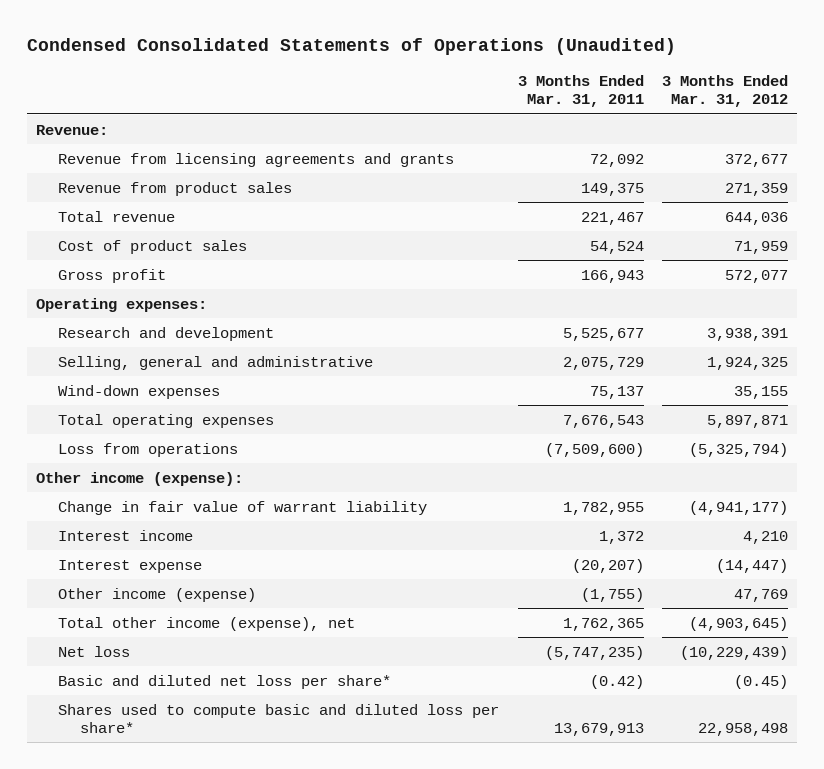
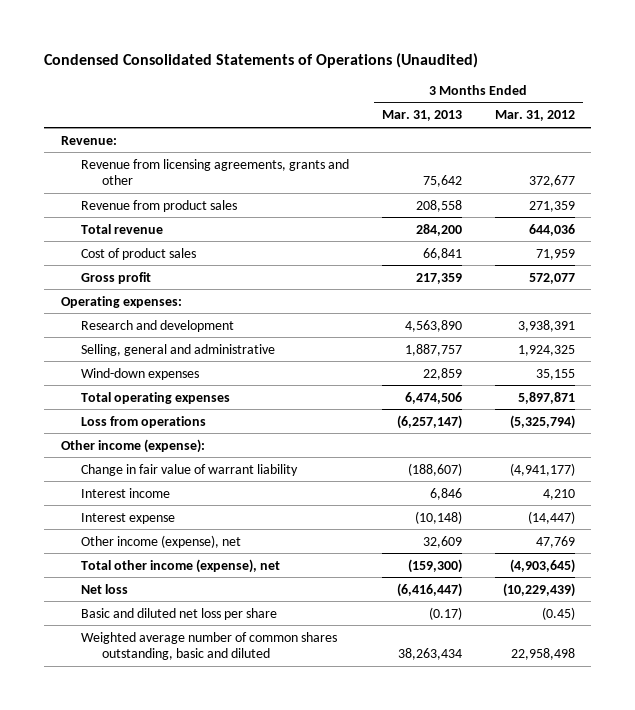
[517,75,644,108] 3 Months Ended Mar. 31, 2011 -> none
none -> [381,110,462,122] Mar. 31, 2013
[58,152,455,167] Revenue from licensing agreements and grants -> [81,158,350,185] Revenue from licensing agreements, grants and other
[58,587,257,602] Other income (expense) -> [81,534,242,548] Other income (expense), net
[58,674,392,689] Basic and diluted net loss per share* -> [81,607,278,620] Basic and diluted net loss per share
[58,703,500,733] Shares used to compute basic and diluted loss per share* -> [81,631,338,660] Weighted average number of common shares outstanding, basic and diluted

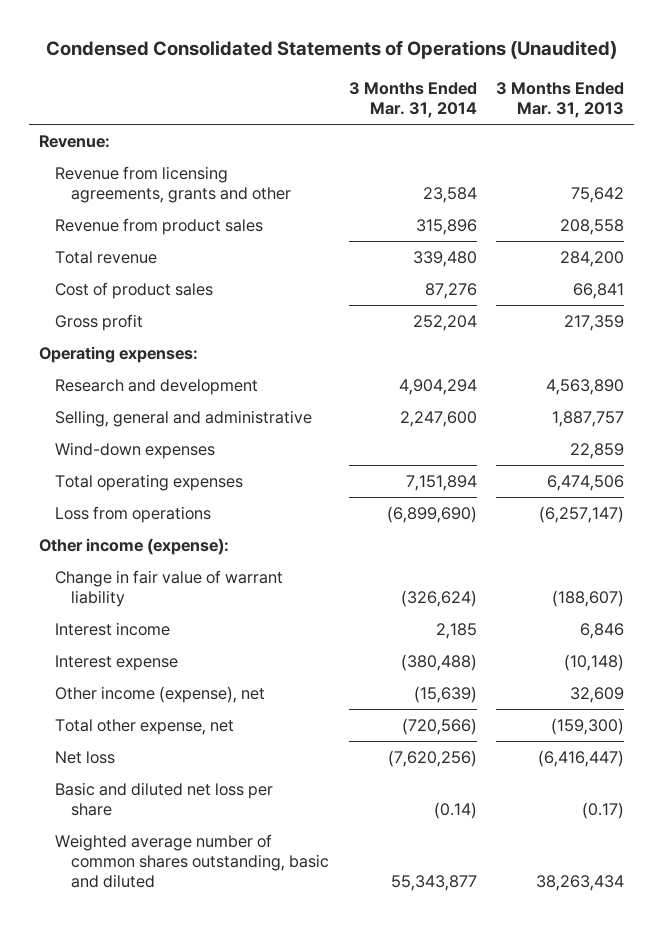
[494,110,575,122] Mar. 31, 2012 -> none
none -> [348,81,477,118] 3 Months Ended Mar. 31, 2014
[81,558,281,573] Total other income (expense), net -> [55,719,235,736] Total other expense, net

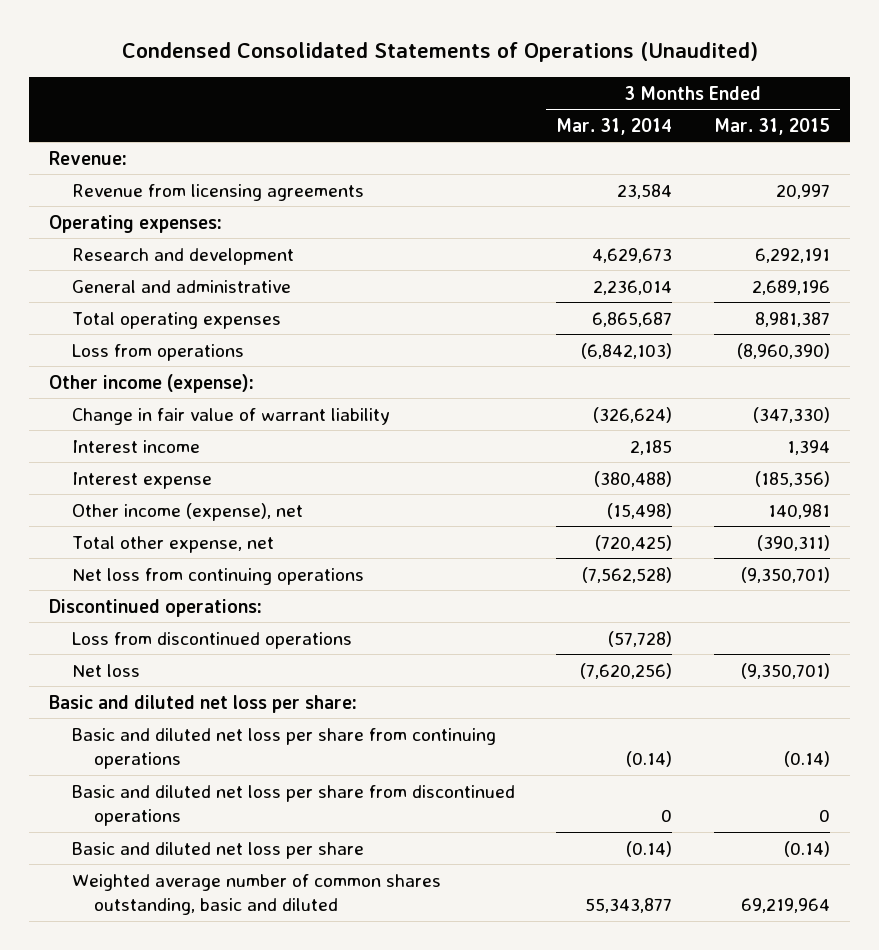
[496,81,625,118] 3 Months Ended Mar. 31, 2013 -> none
none -> [713,117,830,135] Mar. 31, 2015
[55,166,292,204] Revenue from licensing agreements, grants and other -> none
[55,218,264,236] Revenue from product sales -> none
[55,282,214,300] Cost of product sales -> none
[55,314,144,332] Gross profit -> none
[55,251,158,265] Total revenue -> [71,183,364,201] Revenue from licensing agreements
[412,251,477,268] 339,480 -> [617,183,673,199] 23,584
[55,442,216,460] Wind-down expenses -> none
[398,379,477,396] 4,904,294 -> [592,247,673,263] 4,629,673
[55,410,313,428] Selling, general and administrative -> [71,279,291,293] General and administrative
[399,411,477,428] 2,247,600 -> [593,279,673,295] 2,236,014
[405,475,477,492] 7,151,894 -> [592,311,673,327] 6,865,687
[386,506,477,524] (6,899,690) -> [581,342,673,359] (6,842,103)
[413,686,477,704] (15,639) -> [607,502,673,519] (15,498)
[401,718,477,736] (720,566) -> [595,534,673,551] (720,425)
none -> [71,567,364,585] Net loss from continuing operations
none -> [49,598,263,617] Discontinued operations:
none -> [71,631,352,649] Loss from discontinued operations
none -> [49,694,358,713] Basic and diluted net loss per share:
none -> [71,727,496,769] Basic and diluted net loss per share from continuing operations
none -> [71,784,515,826] Basic and diluted net loss per share from discontinued operations

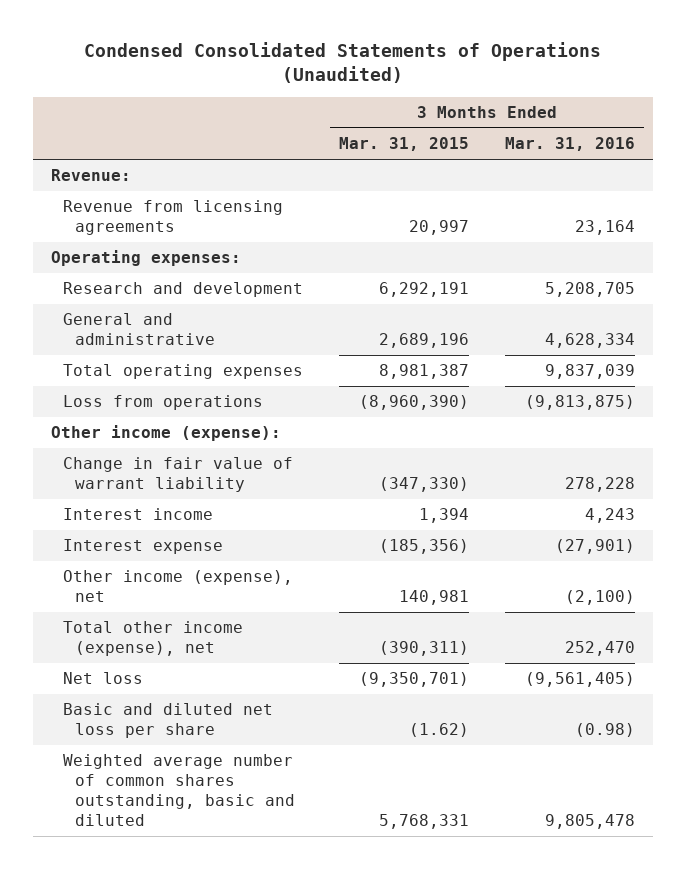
[556,117,673,135] Mar. 31, 2014 -> none
none -> [504,137,635,152] Mar. 31, 2016
[71,567,364,585] Net loss from continuing operations -> none
[49,598,263,617] Discontinued operations: -> none
[71,631,352,649] Loss from discontinued operations -> none
[71,535,274,553] Total other expense, net -> [62,621,243,657] Total other income (expense), net
[49,694,358,713] Basic and diluted net loss per share: -> none
[71,727,496,769] Basic and diluted net loss per share from continuing operations -> none
[71,784,515,826] Basic and diluted net loss per share from discontinued operations -> none
[783,840,830,857] (0.14) -> [408,723,469,738] (1.62)
[740,897,830,913] 69,219,964 -> [378,814,469,830] 5,768,331

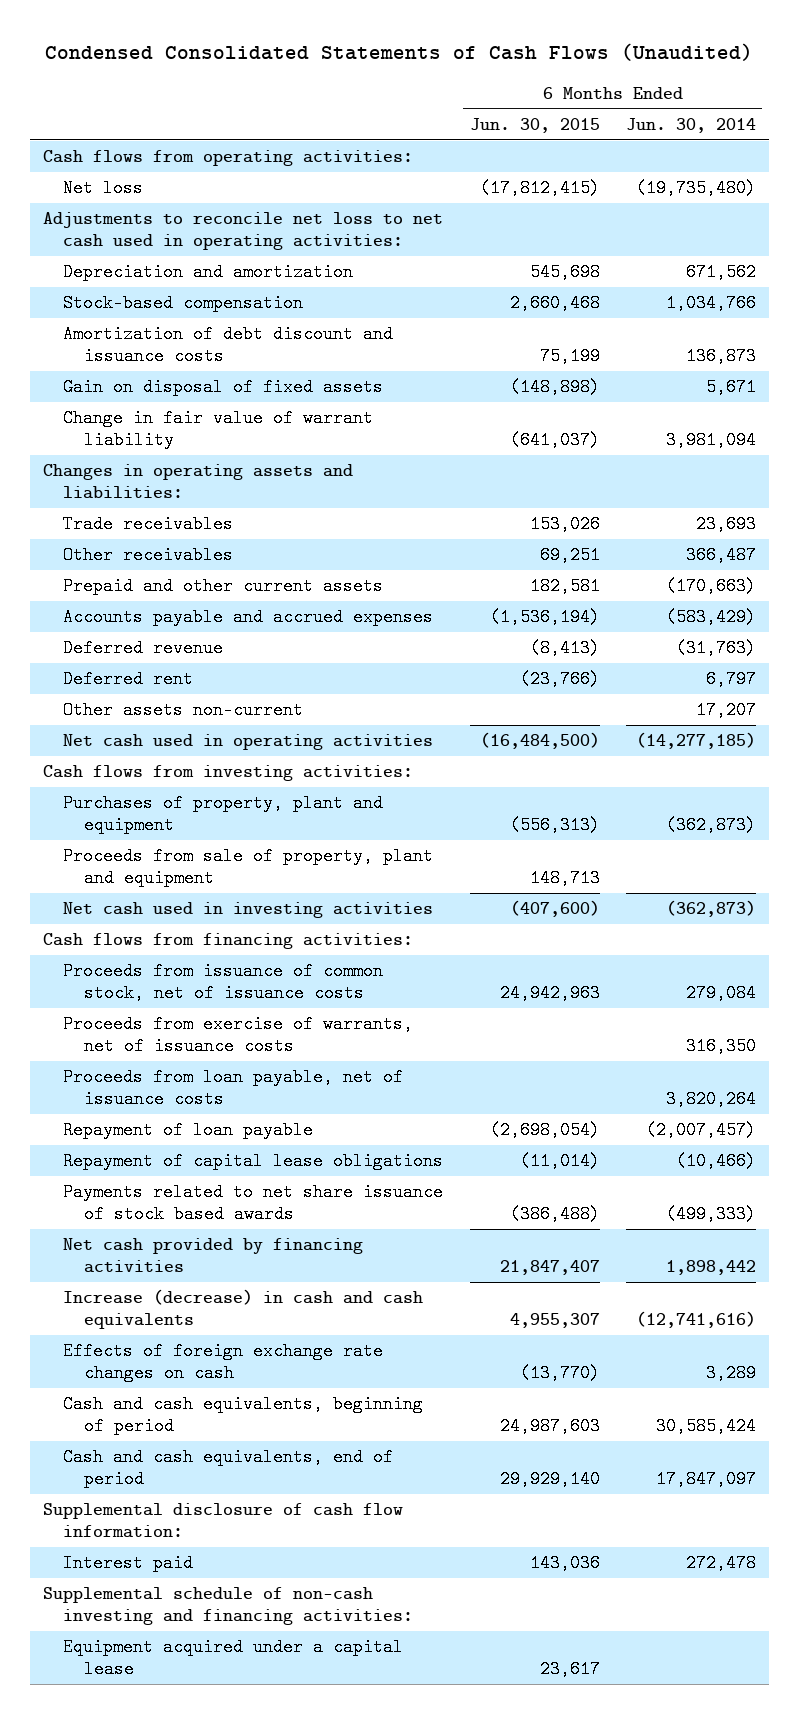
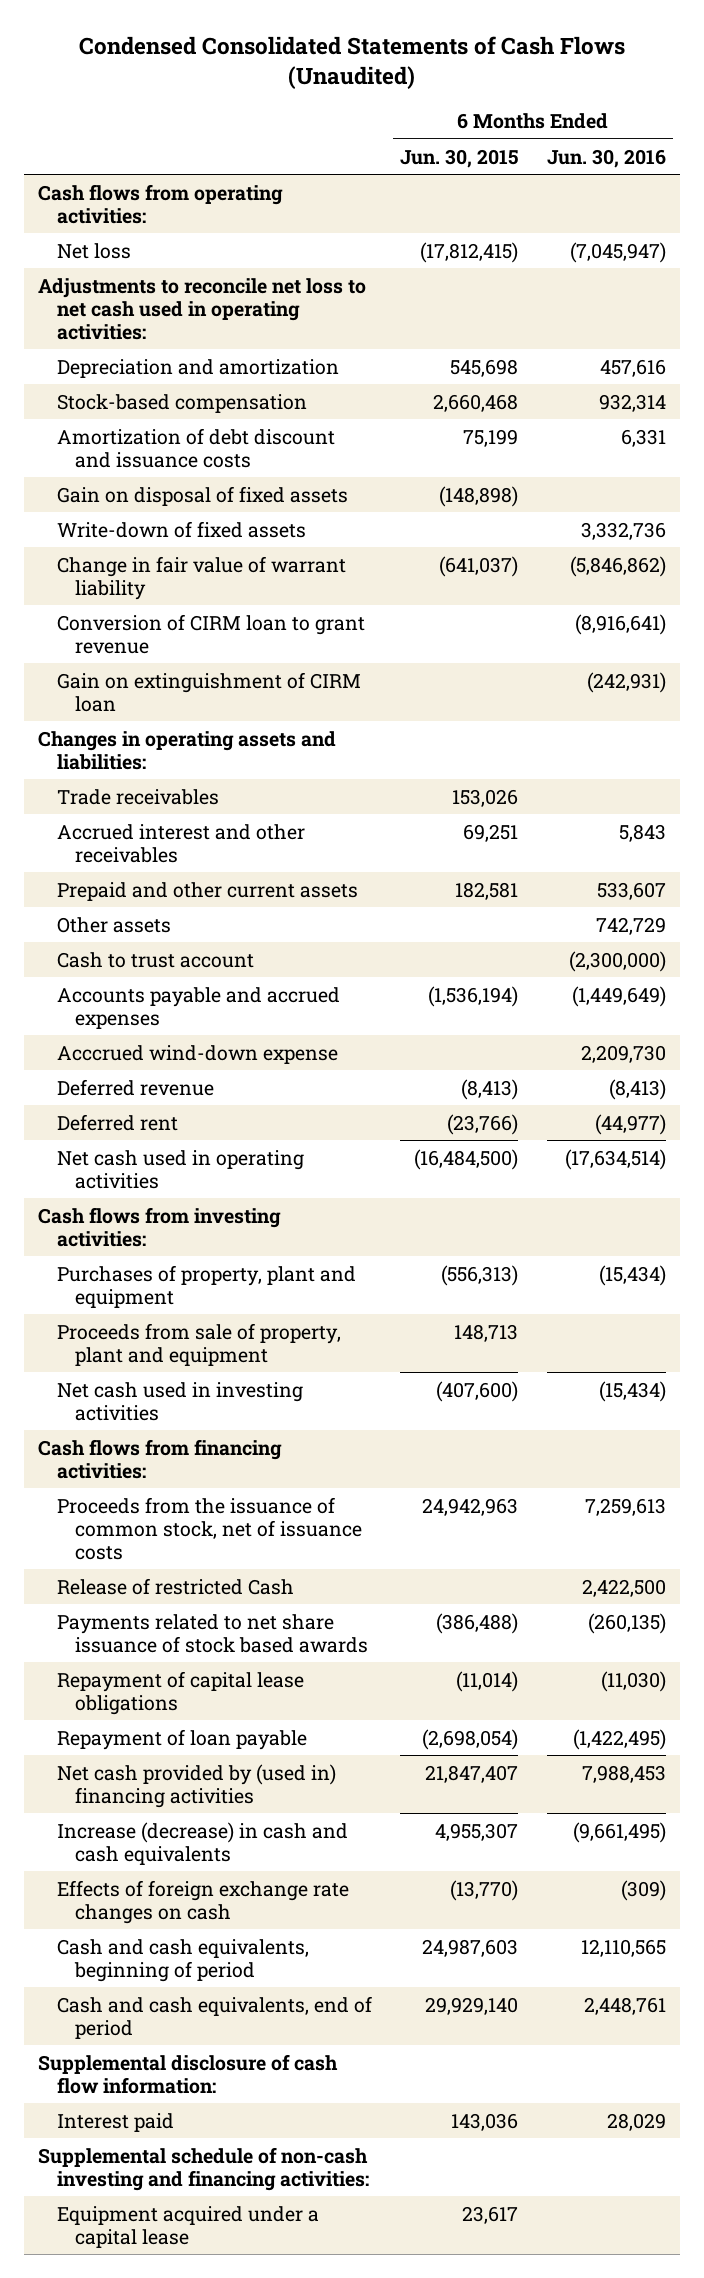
[625,118,756,134] Jun. 30, 2014 -> none
none -> [546,148,666,168] Jun. 30, 2016
none -> [56,520,306,538] Write-down of fixed assets
none -> [56,613,365,654] Conversion of CIRM loan to grant revenue
none -> [56,671,361,712] Gain on extinguishment of CIRM loan
[63,546,234,565] Other receivables -> [56,823,305,863] Accrued interest and other receivables
none -> [56,916,171,933] Other assets
none -> [56,951,254,968] Cash to trust account
none -> [56,1044,338,1064] Acccrued wind-down expense
[63,701,304,720] Other assets non-current -> none
[63,1015,414,1056] Proceeds from exercise of warrants, net of issuance costs -> none
[63,1068,404,1109] Proceeds from loan payable, net of issuance costs -> none
[63,962,384,1003] Proceeds from issuance of common stock, net of issuance costs -> [56,1496,363,1560] Proceeds from the issuance of common stock, net of issuance costs
none -> [56,1577,294,1595] Release of restricted Cash
[63,1152,444,1171] Repayment of capital lease obligations -> [56,1670,304,1715] Repayment of capital lease obligations
[63,1121,314,1140] Repayment of loan payable -> [56,1728,307,1750] Repayment of loan payable
[63,1238,364,1274] Net cash provided by financing activities -> [56,1763,336,1808] Net cash provided by (used in) financing activities

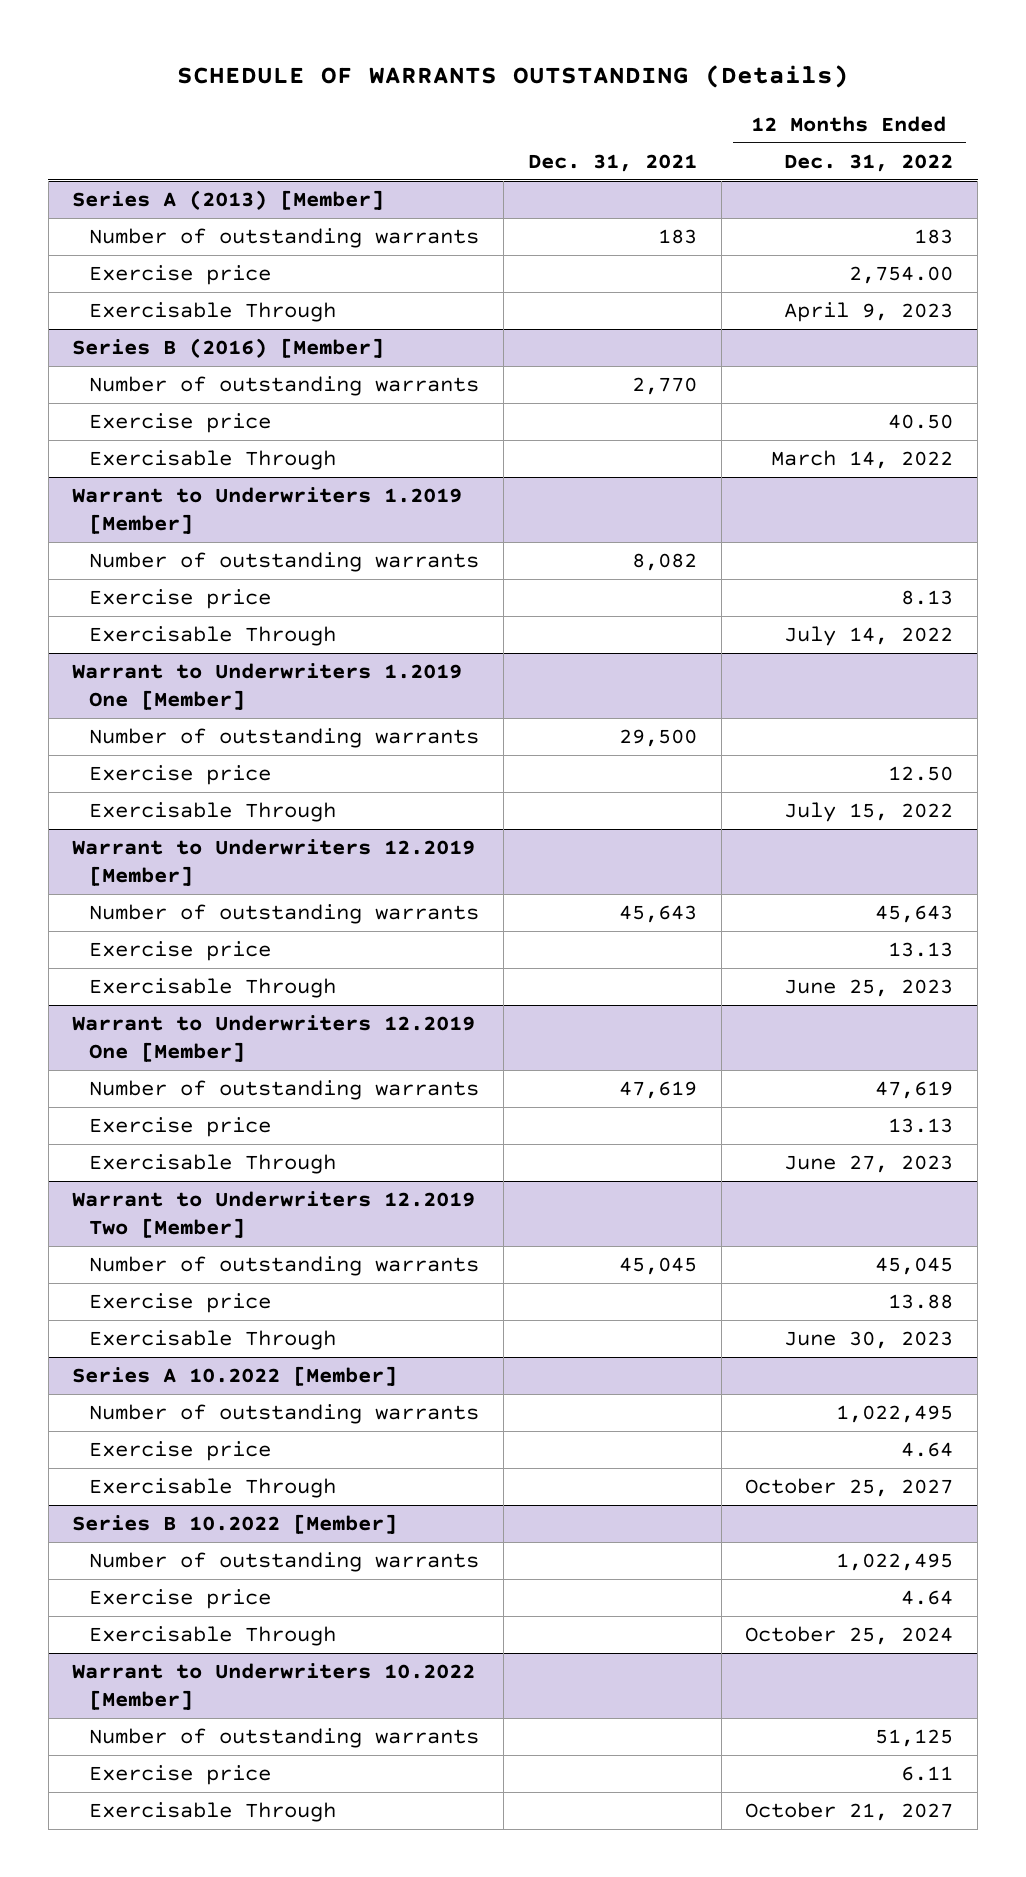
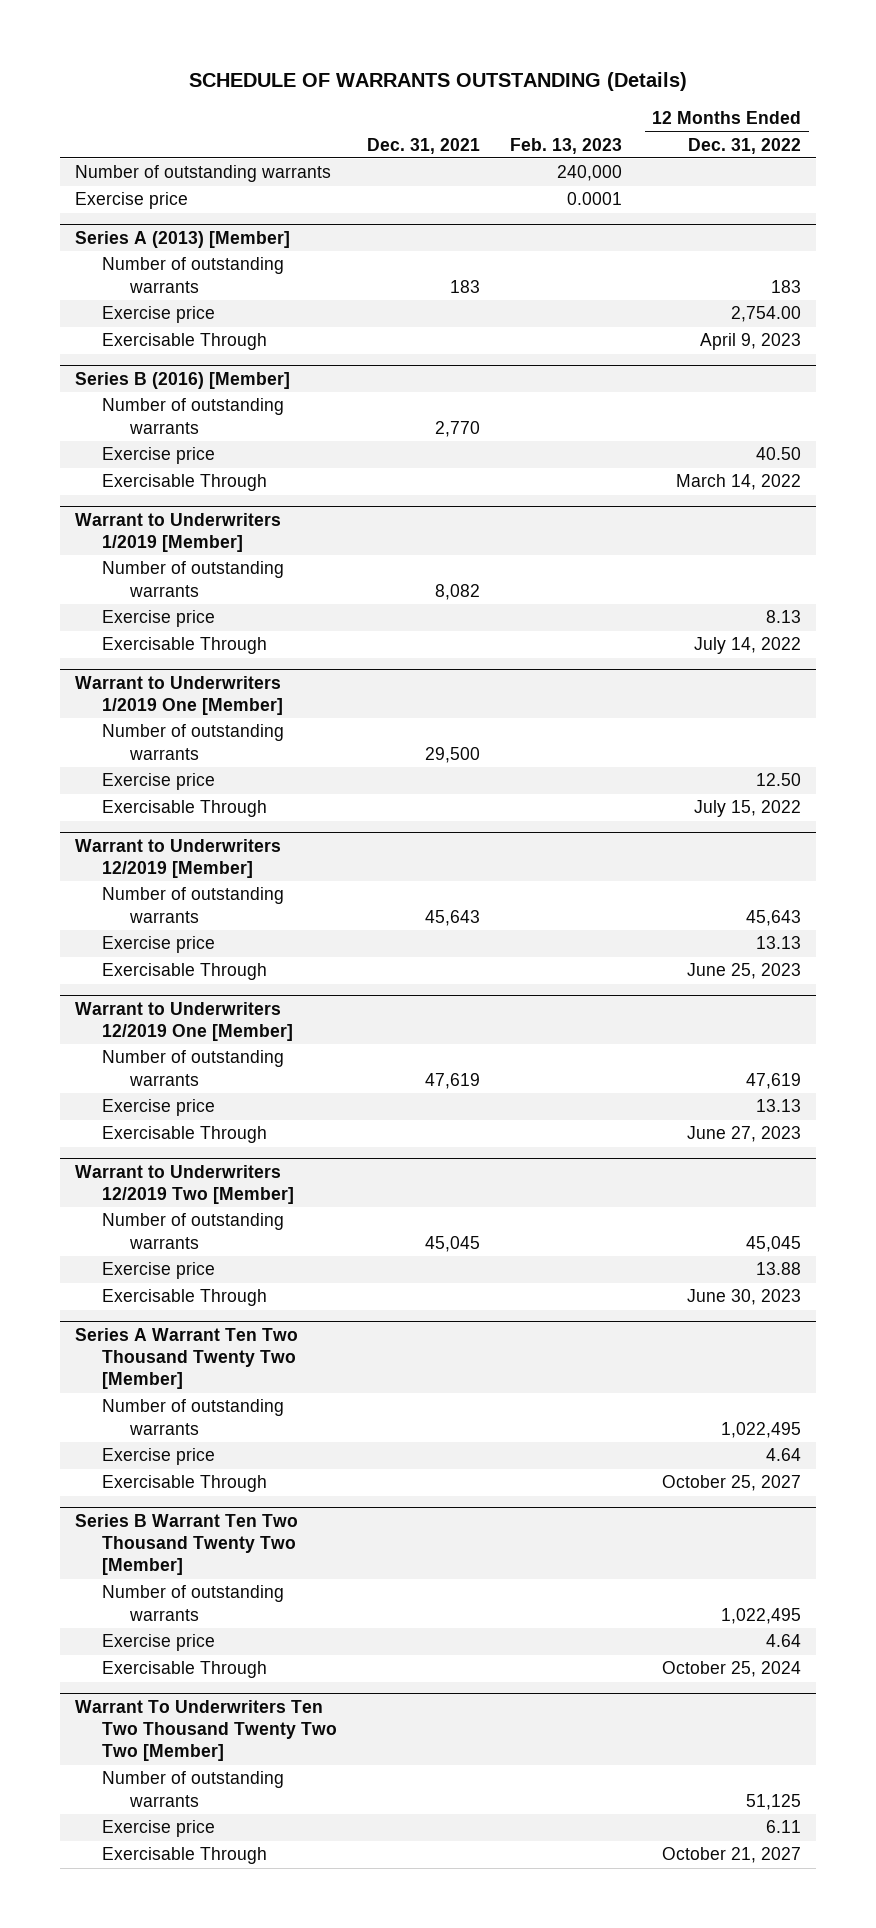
none -> [510,137,623,154] Feb. 13, 2023
none -> [74,165,331,183] Number of outstanding warrants
none -> [74,192,188,210] Exercise price
[72,487,463,535] Warrant to Underwriters 1.2019 [Member] -> [74,512,281,552] Warrant to Underwriters 1/2019 [Member]
[72,663,463,711] Warrant to Underwriters 1.2019 One [Member] -> [74,675,284,715] Warrant to Underwriters 1/2019 One [Member]
[72,839,476,887] Warrant to Underwriters 12.2019 [Member] -> [74,838,281,878] Warrant to Underwriters 12/2019 [Member]
[72,1015,476,1063] Warrant to Underwriters 12.2019 One [Member] -> [74,1001,294,1041] Warrant to Underwriters 12/2019 One [Member]
[72,1191,476,1239] Warrant to Underwriters 12.2019 Two [Member] -> [74,1164,295,1204] Warrant to Underwriters 12/2019 Two [Member]
[72,1366,398,1387] Series A 10.2022 [Member] -> [74,1327,298,1390] Series A Warrant Ten Two Thousand Twenty Two [Member]
[72,1514,398,1535] Series B 10.2022 [Member] -> [74,1513,298,1576] Series B Warrant Ten Two Thousand Twenty Two [Member]
[72,1663,476,1711] Warrant to Underwriters 10.2022 [Member] -> [74,1699,338,1762] Warrant To Underwriters Ten Two Thousand Twenty Two Two [Member]

